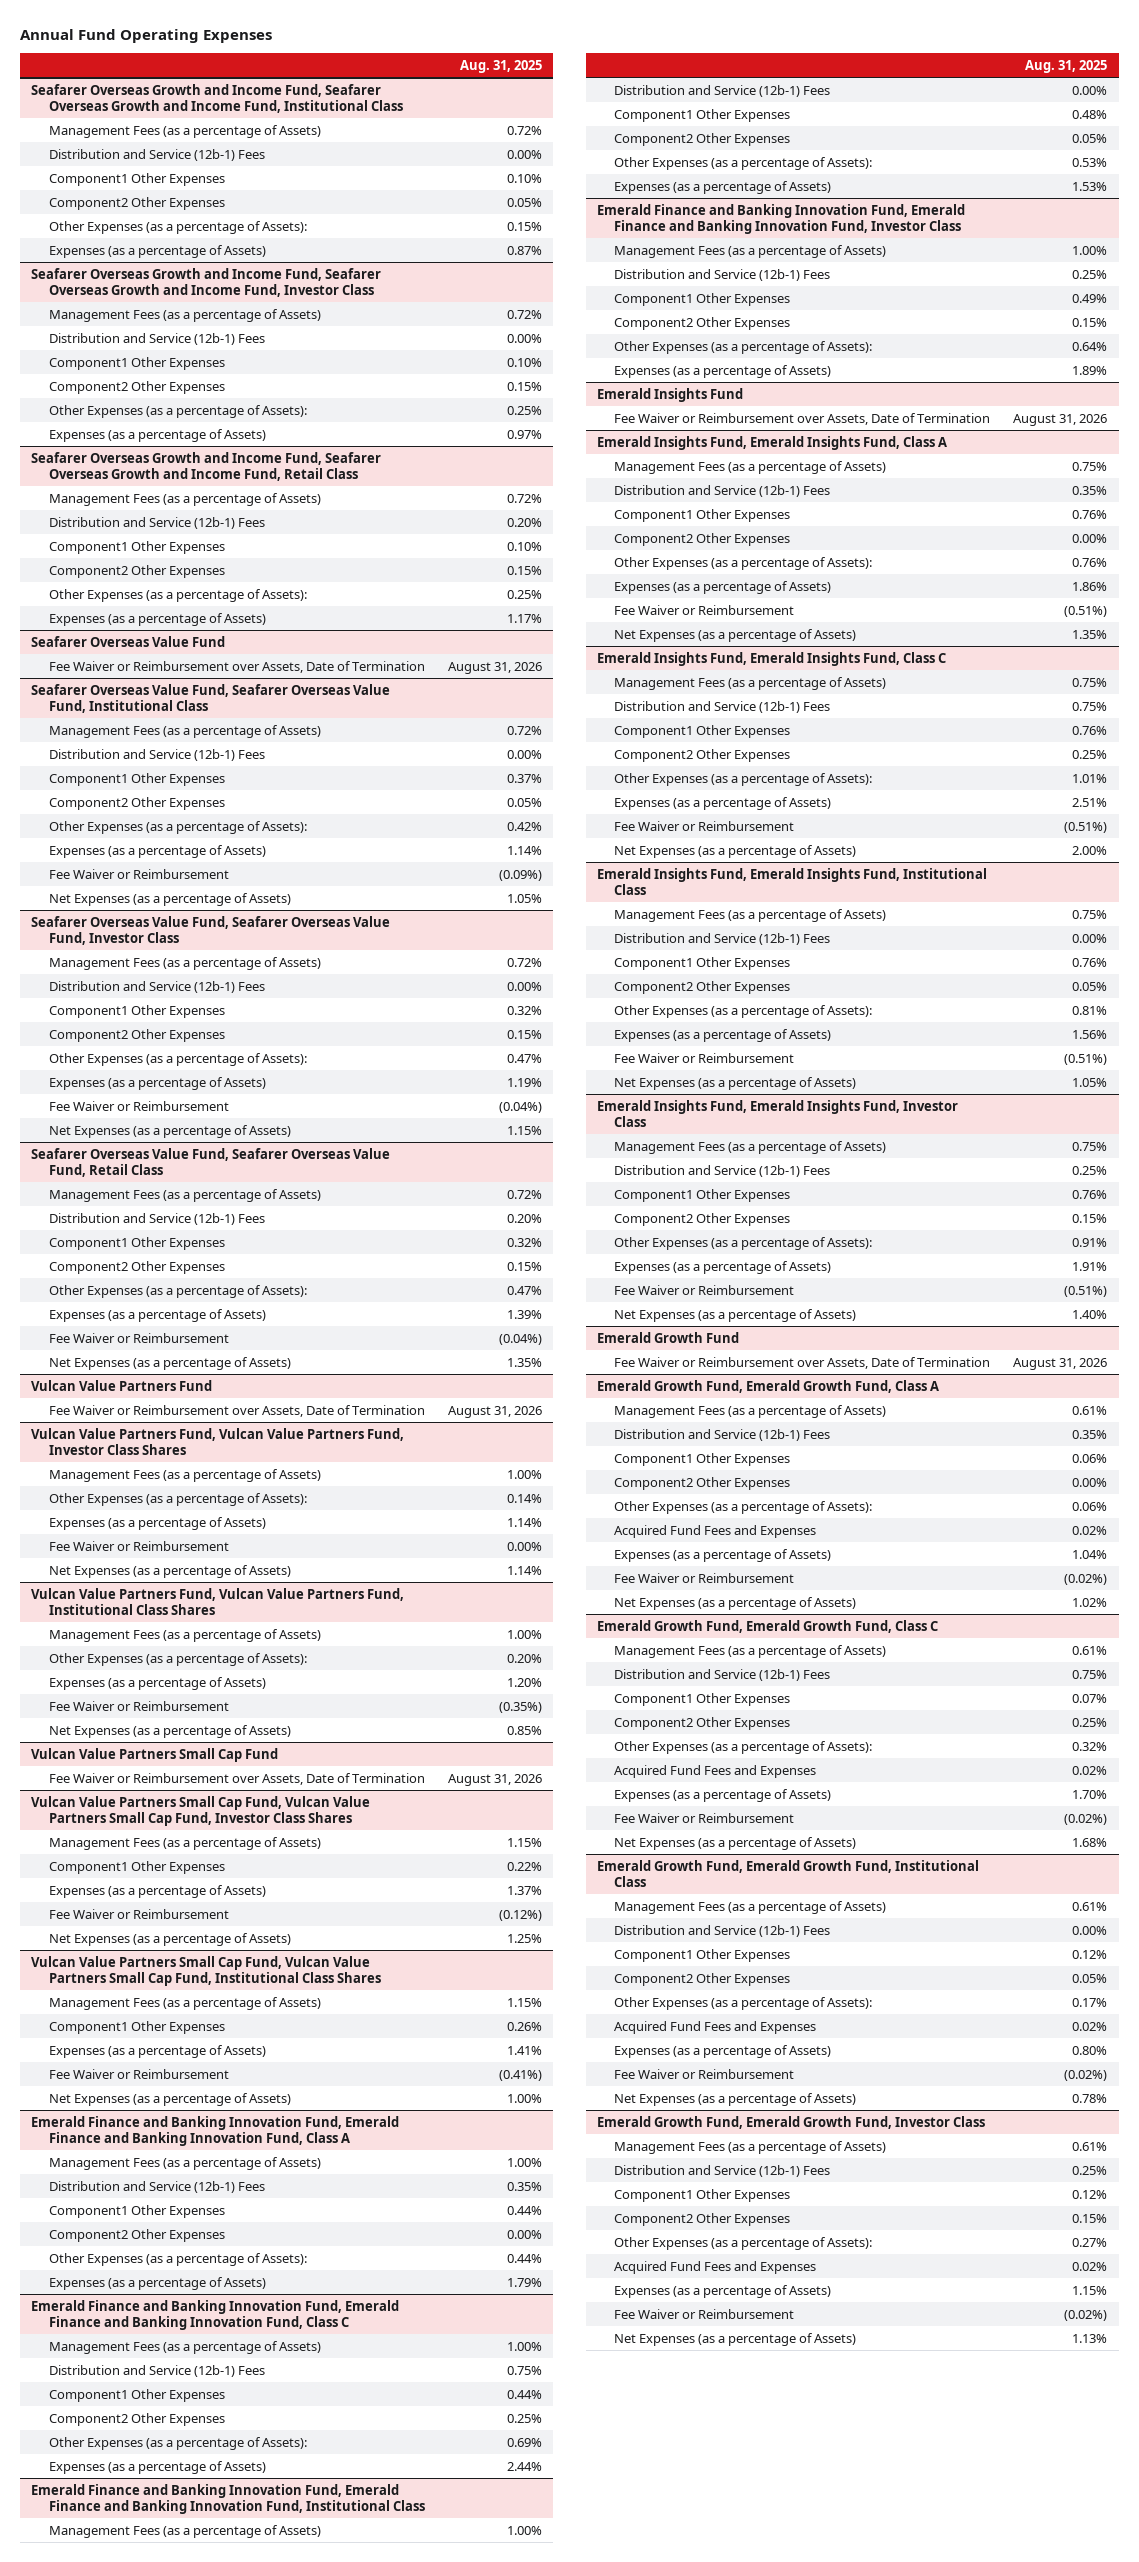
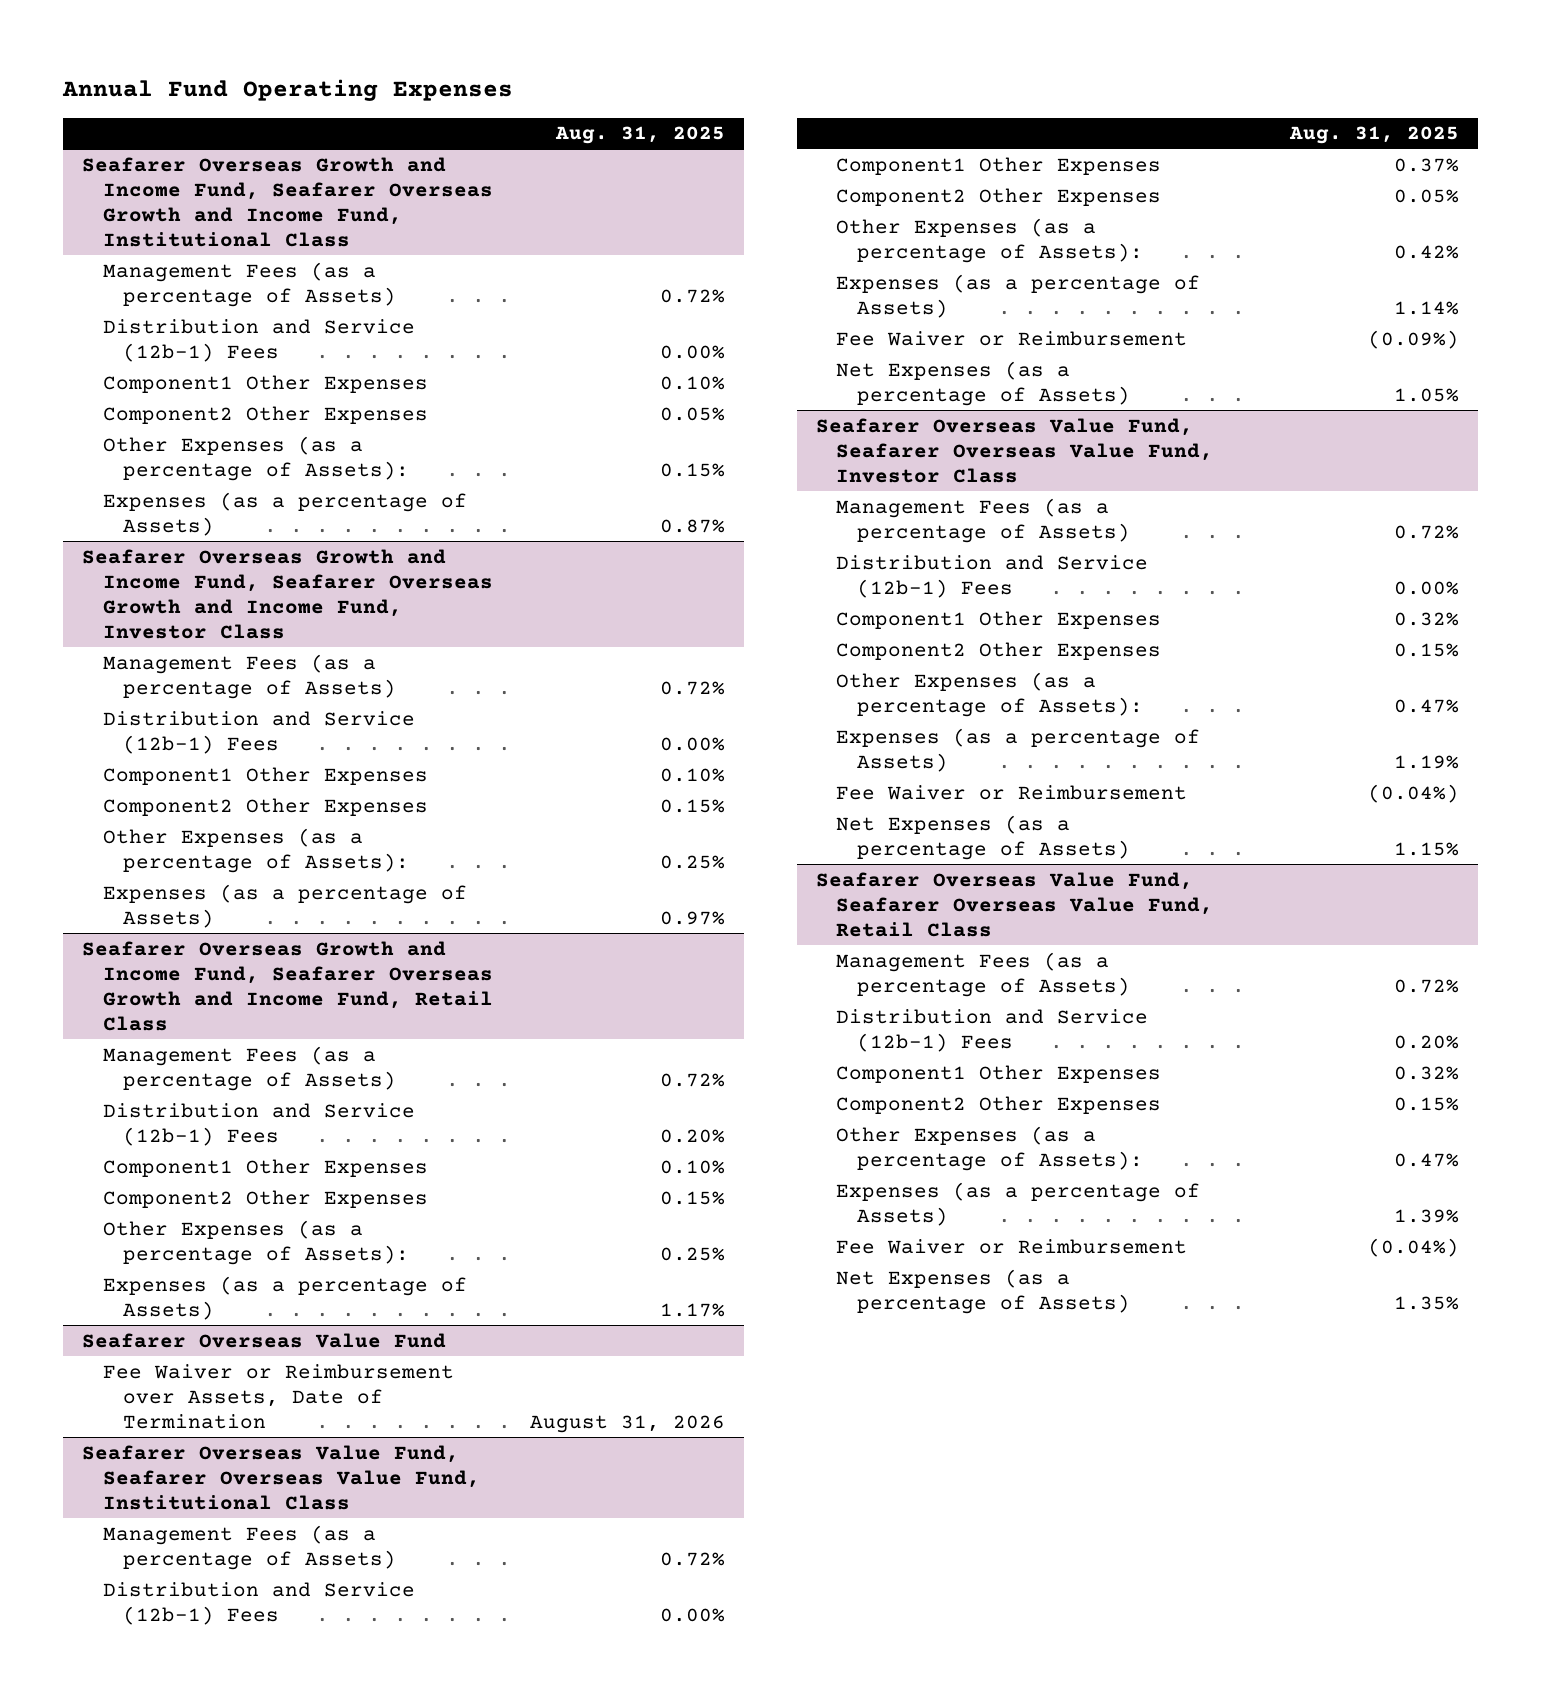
[31,1379,213,1391] Vulcan Value Partners Fund -> none
[48,1404,425,1417] Fee Waiver or Reimbursement over Assets, Date of Termination -> none
[31,1427,405,1456] Vulcan Value Partners Fund, Vulcan Value Partners Fund, Investor Class Shares -> none
[48,1468,321,1482] Management Fees (as a percentage of Assets) -> none
[48,1492,307,1506] Other Expenses (as a percentage of Assets): -> none
[48,1516,266,1530] Expenses (as a percentage of Assets) -> none
[48,1540,229,1551] Fee Waiver or Reimbursement -> none
[48,1564,291,1578] Net Expenses (as a percentage of Assets) -> none
[31,1587,405,1616] Vulcan Value Partners Fund, Vulcan Value Partners Fund, Institutional Class Shares -> none
[48,1628,321,1642] Management Fees (as a percentage of Assets) -> none
[48,1652,307,1666] Other Expenses (as a percentage of Assets): -> none
[48,1676,266,1690] Expenses (as a percentage of Assets) -> none
[48,1700,229,1711] Fee Waiver or Reimbursement -> none
[48,1724,291,1738] Net Expenses (as a percentage of Assets) -> none
[31,1747,279,1762] Vulcan Value Partners Small Cap Fund -> none
[48,1772,425,1785] Fee Waiver or Reimbursement over Assets, Date of Termination -> none
[31,1795,371,1827] Vulcan Value Partners Small Cap Fund, Vulcan Value Partners Small Cap Fund, Investor Class Shares -> none
[48,1836,321,1850] Management Fees (as a percentage of Assets) -> none
[48,1860,225,1874] Component1 Other Expenses -> none
[48,1884,266,1898] Expenses (as a percentage of Assets) -> none
[48,1908,229,1919] Fee Waiver or Reimbursement -> none
[48,1932,291,1946] Net Expenses (as a percentage of Assets) -> none
[31,1955,381,1987] Vulcan Value Partners Small Cap Fund, Vulcan Value Partners Small Cap Fund, Institutional Class Shares -> none
[48,1996,321,2010] Management Fees (as a percentage of Assets) -> none
[48,2020,225,2034] Component1 Other Expenses -> none
[48,2044,266,2058] Expenses (as a percentage of Assets) -> none
[48,2068,229,2079] Fee Waiver or Reimbursement -> none
[48,2092,291,2106] Net Expenses (as a percentage of Assets) -> none
[31,2115,400,2147] Emerald Finance and Banking Innovation Fund, Emerald Finance and Banking Innovation Fund, Class A -> none
[48,2156,321,2170] Management Fees (as a percentage of Assets) -> none
[48,2180,265,2193] Distribution and Service (12b-1) Fees -> none
[48,2204,225,2218] Component1 Other Expenses -> none
[48,2228,225,2242] Component2 Other Expenses -> none
[48,2252,307,2266] Other Expenses (as a percentage of Assets): -> none
[48,2276,266,2290] Expenses (as a percentage of Assets) -> none
[31,2299,400,2331] Emerald Finance and Banking Innovation Fund, Emerald Finance and Banking Innovation Fund, Class C -> none
[48,2340,321,2354] Management Fees (as a percentage of Assets) -> none
[48,2364,265,2377] Distribution and Service (12b-1) Fees -> none
[48,2388,225,2402] Component1 Other Expenses -> none
[48,2412,225,2426] Component2 Other Expenses -> none
[48,2436,307,2450] Other Expenses (as a percentage of Assets): -> none
[48,2460,266,2474] Expenses (as a percentage of Assets) -> none
[31,2483,425,2515] Emerald Finance and Banking Innovation Fund, Emerald Finance and Banking Innovation Fund, Institutional Class -> none
[48,2524,321,2538] Management Fees (as a percentage of Assets) -> none
[614,84,831,97] Distribution and Service (12b-1) Fees -> none
[614,108,791,122] Component1 Other Expenses -> none
[614,132,791,146] Component2 Other Expenses -> none
[614,156,873,170] Other Expenses (as a percentage of Assets): -> none
[614,180,832,194] Expenses (as a percentage of Assets) -> none
[597,203,966,235] Emerald Finance and Banking Innovation Fund, Emerald Finance and Banking Innovation Fund, Investor Class -> none
[614,244,887,258] Management Fees (as a percentage of Assets) -> none
[614,268,831,281] Distribution and Service (12b-1) Fees -> none
[614,292,791,306] Component1 Other Expenses -> none
[614,316,791,330] Component2 Other Expenses -> none
[614,340,873,354] Other Expenses (as a percentage of Assets): -> none
[614,364,832,378] Expenses (as a percentage of Assets) -> none
[597,387,744,402] Emerald Insights Fund -> none
[614,412,991,425] Fee Waiver or Reimbursement over Assets, Date of Termination -> none
[597,435,948,450] Emerald Insights Fund, Emerald Insights Fund, Class A -> none
[614,460,887,474] Management Fees (as a percentage of Assets) -> none
[614,484,831,497] Distribution and Service (12b-1) Fees -> none
[614,508,791,522] Component1 Other Expenses -> none
[614,532,791,546] Component2 Other Expenses -> none
[614,556,873,570] Other Expenses (as a percentage of Assets): -> none
[614,580,832,594] Expenses (as a percentage of Assets) -> none
[614,604,795,615] Fee Waiver or Reimbursement -> none
[614,628,857,642] Net Expenses (as a percentage of Assets) -> none
[597,651,947,666] Emerald Insights Fund, Emerald Insights Fund, Class C -> none
[614,676,887,690] Management Fees (as a percentage of Assets) -> none
[614,700,831,713] Distribution and Service (12b-1) Fees -> none
[614,724,791,738] Component1 Other Expenses -> none
[614,748,791,762] Component2 Other Expenses -> none
[614,772,873,786] Other Expenses (as a percentage of Assets): -> none
[614,796,832,810] Expenses (as a percentage of Assets) -> none
[614,820,795,831] Fee Waiver or Reimbursement -> none
[614,844,857,858] Net Expenses (as a percentage of Assets) -> none
[597,867,988,896] Emerald Insights Fund, Emerald Insights Fund, Institutional Class -> none
[614,908,887,922] Management Fees (as a percentage of Assets) -> none
[614,932,831,945] Distribution and Service (12b-1) Fees -> none
[614,956,791,970] Component1 Other Expenses -> none
[614,980,791,994] Component2 Other Expenses -> none
[614,1004,873,1018] Other Expenses (as a percentage of Assets): -> none
[614,1028,832,1042] Expenses (as a percentage of Assets) -> none
[614,1052,795,1063] Fee Waiver or Reimbursement -> none
[614,1076,857,1090] Net Expenses (as a percentage of Assets) -> none
[597,1099,959,1128] Emerald Insights Fund, Emerald Insights Fund, Investor Class -> none
[614,1140,887,1154] Management Fees (as a percentage of Assets) -> none
[614,1164,831,1177] Distribution and Service (12b-1) Fees -> none
[614,1188,791,1202] Component1 Other Expenses -> none
[614,1212,791,1226] Component2 Other Expenses -> none
[614,1236,873,1250] Other Expenses (as a percentage of Assets): -> none
[614,1260,832,1274] Expenses (as a percentage of Assets) -> none
[614,1284,795,1295] Fee Waiver or Reimbursement -> none
[614,1308,857,1322] Net Expenses (as a percentage of Assets) -> none
[597,1331,740,1343] Emerald Growth Fund -> none
[614,1356,991,1369] Fee Waiver or Reimbursement over Assets, Date of Termination -> none
[597,1379,940,1393] Emerald Growth Fund, Emerald Growth Fund, Class A -> none
[614,1404,887,1418] Management Fees (as a percentage of Assets) -> none
[614,1428,831,1441] Distribution and Service (12b-1) Fees -> none
[614,1452,791,1466] Component1 Other Expenses -> none
[614,1476,791,1490] Component2 Other Expenses -> none
[614,1500,873,1514] Other Expenses (as a percentage of Assets): -> none
[614,1524,817,1538] Acquired Fund Fees and Expenses -> none
[614,1548,832,1562] Expenses (as a percentage of Assets) -> none
[614,1572,795,1583] Fee Waiver or Reimbursement -> none
[614,1596,857,1610] Net Expenses (as a percentage of Assets) -> none
[597,1619,939,1633] Emerald Growth Fund, Emerald Growth Fund, Class C -> none
[614,1644,887,1658] Management Fees (as a percentage of Assets) -> none
[614,1668,831,1681] Distribution and Service (12b-1) Fees -> none
[614,1692,791,1706] Component1 Other Expenses -> none
[614,1716,791,1730] Component2 Other Expenses -> none
[614,1740,873,1754] Other Expenses (as a percentage of Assets): -> none
[614,1764,817,1778] Acquired Fund Fees and Expenses -> none
[614,1788,832,1802] Expenses (as a percentage of Assets) -> none
[614,1812,795,1823] Fee Waiver or Reimbursement -> none
[614,1836,857,1850] Net Expenses (as a percentage of Assets) -> none
[597,1859,980,1888] Emerald Growth Fund, Emerald Growth Fund, Institutional Class -> none
[614,1900,887,1914] Management Fees (as a percentage of Assets) -> none
[614,1924,831,1937] Distribution and Service (12b-1) Fees -> none
[614,1948,791,1962] Component1 Other Expenses -> none
[614,1972,791,1986] Component2 Other Expenses -> none
[614,1996,873,2010] Other Expenses (as a percentage of Assets): -> none
[614,2020,817,2034] Acquired Fund Fees and Expenses -> none
[614,2044,832,2058] Expenses (as a percentage of Assets) -> none
[614,2068,795,2079] Fee Waiver or Reimbursement -> none
[614,2092,857,2106] Net Expenses (as a percentage of Assets) -> none
[597,2115,986,2129] Emerald Growth Fund, Emerald Growth Fund, Investor Class -> none
[614,2140,887,2154] Management Fees (as a percentage of Assets) -> none
[614,2164,831,2177] Distribution and Service (12b-1) Fees -> none
[614,2188,791,2202] Component1 Other Expenses -> none
[614,2212,791,2226] Component2 Other Expenses -> none
[614,2236,873,2250] Other Expenses (as a percentage of Assets): -> none
[614,2260,817,2274] Acquired Fund Fees and Expenses -> none
[614,2284,832,2298] Expenses (as a percentage of Assets) -> none
[614,2308,795,2319] Fee Waiver or Reimbursement -> none
[614,2332,857,2346] Net Expenses (as a percentage of Assets) -> none

